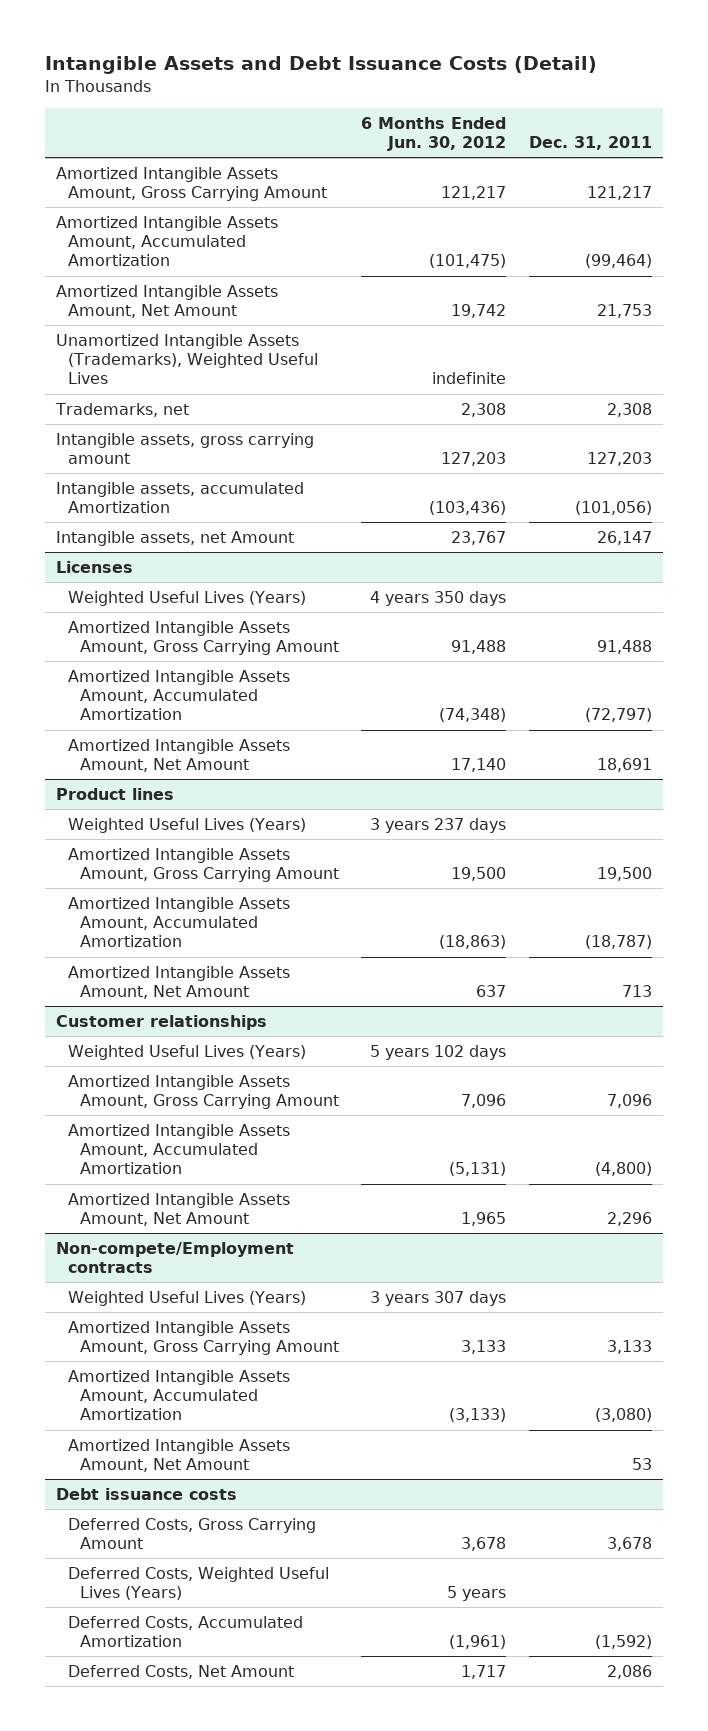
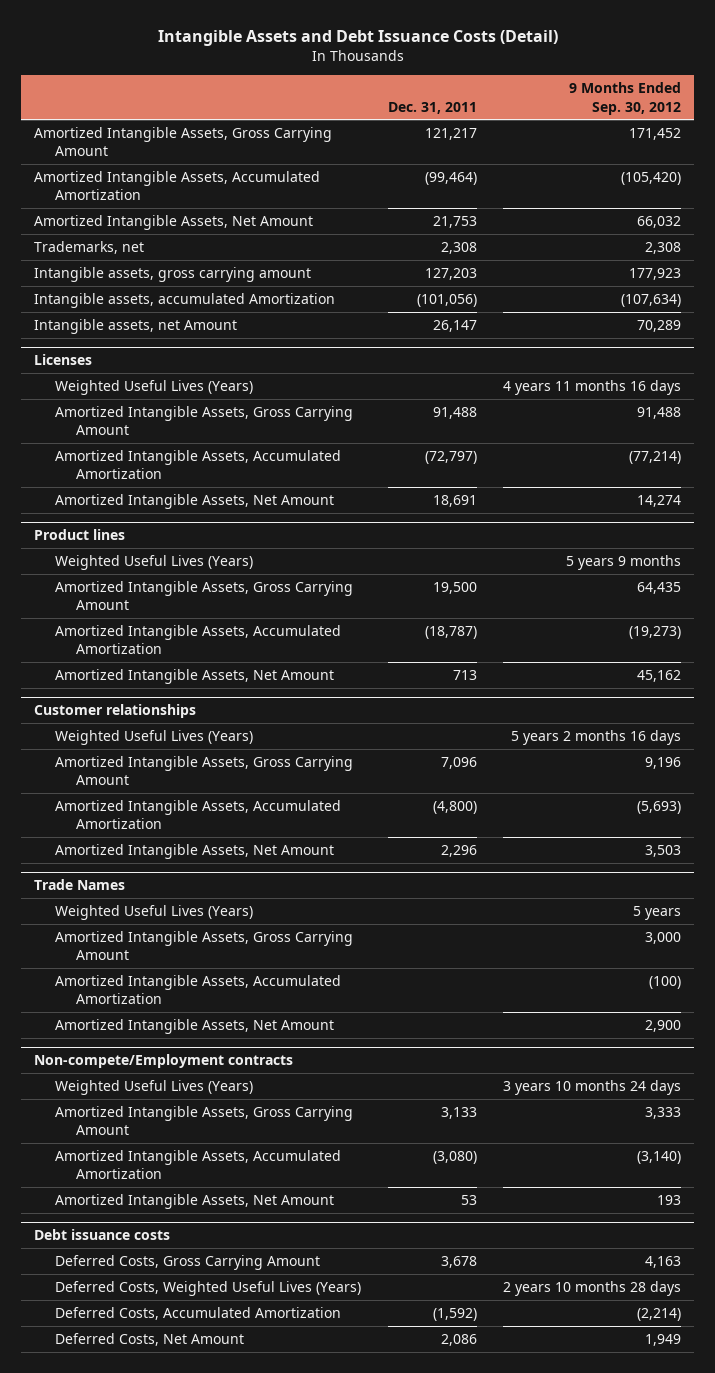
[361,116,507,151] 6 Months Ended Jun. 30, 2012 -> none
none -> [569,82,682,115] 9 Months Ended Sep. 30, 2012
[56,333,318,385] Unamortized Intangible Assets (Trademarks), Weighted Useful Lives -> none
[56,166,327,202] Amortized Intangible Assets Amount, Gross Carrying Amount -> [33,126,332,157] Amortized Intangible Assets, Gross Carrying Amount
[56,215,279,267] Amortized Intangible Assets Amount, Accumulated Amortization -> [33,170,320,201] Amortized Intangible Assets, Accumulated Amortization
[56,284,279,319] Amortized Intangible Assets Amount, Net Amount -> [33,214,313,230] Amortized Intangible Assets, Net Amount
[67,620,339,656] Amortized Intangible Assets Amount, Gross Carrying Amount -> [55,405,354,436] Amortized Intangible Assets, Gross Carrying Amount
[67,669,290,721] Amortized Intangible Assets Amount, Accumulated Amortization -> [55,449,342,480] Amortized Intangible Assets, Accumulated Amortization
[67,738,290,773] Amortized Intangible Assets Amount, Net Amount -> [55,493,335,509] Amortized Intangible Assets, Net Amount
[67,847,339,883] Amortized Intangible Assets Amount, Gross Carrying Amount -> [55,580,354,611] Amortized Intangible Assets, Gross Carrying Amount
[67,896,290,948] Amortized Intangible Assets Amount, Accumulated Amortization -> [55,624,342,655] Amortized Intangible Assets, Accumulated Amortization
[67,965,290,1000] Amortized Intangible Assets Amount, Net Amount -> [55,668,335,684] Amortized Intangible Assets, Net Amount
[67,1074,339,1110] Amortized Intangible Assets Amount, Gross Carrying Amount -> [55,755,354,786] Amortized Intangible Assets, Gross Carrying Amount
[67,1123,290,1175] Amortized Intangible Assets Amount, Accumulated Amortization -> [55,799,342,830] Amortized Intangible Assets, Accumulated Amortization
[67,1192,290,1227] Amortized Intangible Assets Amount, Net Amount -> [55,843,335,859] Amortized Intangible Assets, Net Amount
none -> [33,879,125,891] Trade Names
none -> [55,904,254,920] Weighted Useful Lives (Years)
none -> [55,930,354,961] Amortized Intangible Assets, Gross Carrying Amount
none -> [55,974,342,1005] Amortized Intangible Assets, Accumulated Amortization
none -> [55,1018,335,1034] Amortized Intangible Assets, Net Amount
[67,1320,339,1356] Amortized Intangible Assets Amount, Gross Carrying Amount -> [55,1105,354,1136] Amortized Intangible Assets, Gross Carrying Amount
[67,1369,290,1421] Amortized Intangible Assets Amount, Accumulated Amortization -> [55,1149,342,1180] Amortized Intangible Assets, Accumulated Amortization
[67,1438,290,1473] Amortized Intangible Assets Amount, Net Amount -> [55,1193,335,1209] Amortized Intangible Assets, Net Amount

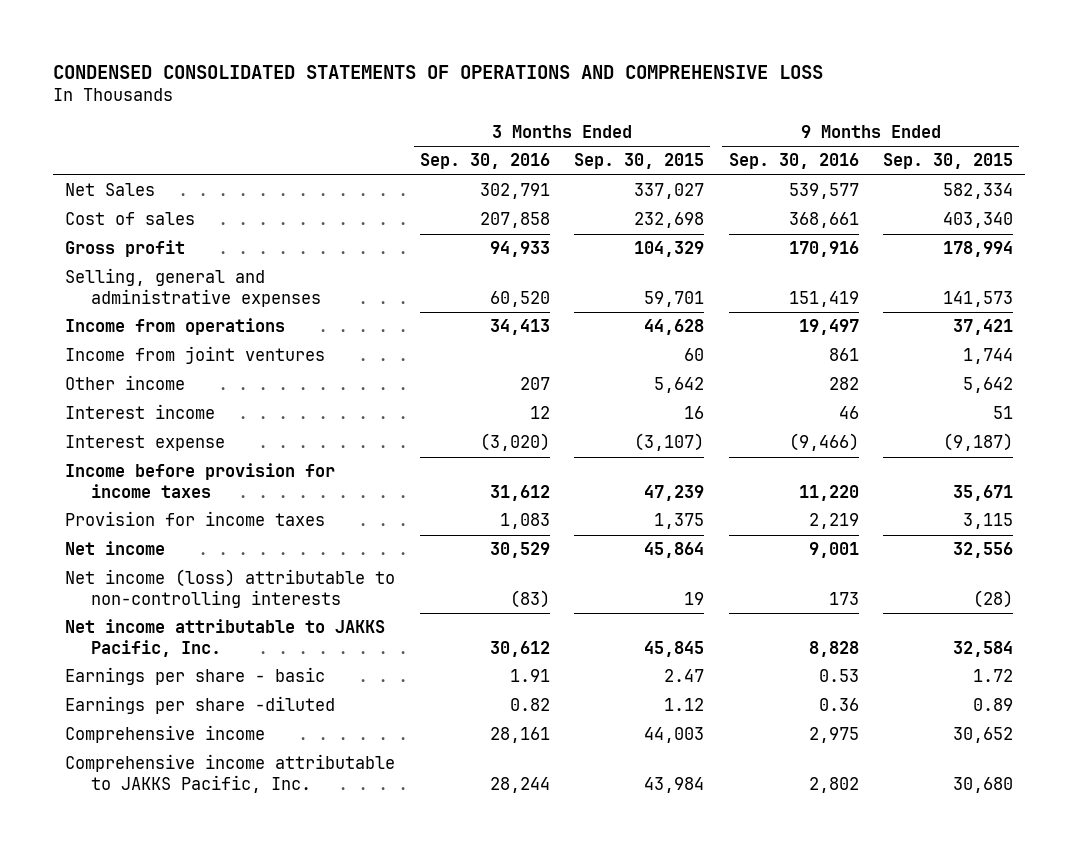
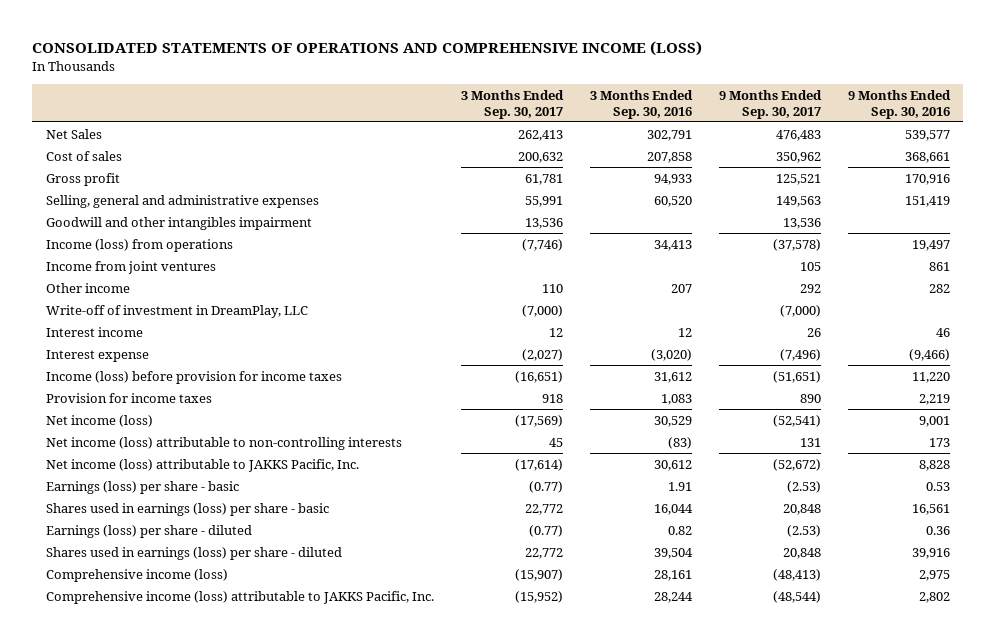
[53,64,824,79] CONDENSED CONSOLIDATED STATEMENTS OF OPERATIONS AND COMPREHENSIVE LOSS -> [32,40,703,56] CONSOLIDATED STATEMENTS OF OPERATIONS AND COMPREHENSIVE INCOME (LOSS)
[574,153,705,170] Sep. 30, 2015 -> none
[882,153,1013,170] Sep. 30, 2015 -> none
none -> [460,89,564,119] 3 Months Ended Sep. 30, 2017
none -> [718,89,822,119] 9 Months Ended Sep. 30, 2017
none -> [45,216,312,230] Goodwill and other intangibles impairment
[65,318,286,336] Income from operations -> [45,238,233,252] Income (loss) from operations
none -> [45,304,308,318] Write-off of investment in DreamPlay, LLC
[65,463,336,498] Income before provision for income taxes -> [45,370,342,384] Income (loss) before provision for income taxes
[65,541,166,556] Net income -> [45,414,153,427] Net income (loss)
[65,619,386,657] Net income attributable to JAKKS Pacific, Inc. -> [45,458,359,472] Net income (loss) attributable to JAKKS Pacific, Inc.
[65,667,326,686] Earnings per share - basic -> [45,480,239,494] Earnings (loss) per share - basic
none -> [45,502,329,516] Shares used in earnings (loss) per share - basic
[65,696,336,715] Earnings per share -diluted -> [45,524,252,538] Earnings (loss) per share - diluted
none -> [45,546,342,560] Shares used in earnings (loss) per share - diluted
[65,725,266,744] Comprehensive income -> [45,568,228,582] Comprehensive income (loss)
[65,754,396,793] Comprehensive income attributable to JAKKS Pacific, Inc. -> [45,590,434,604] Comprehensive income (loss) attributable to JAKKS Pacific, Inc.

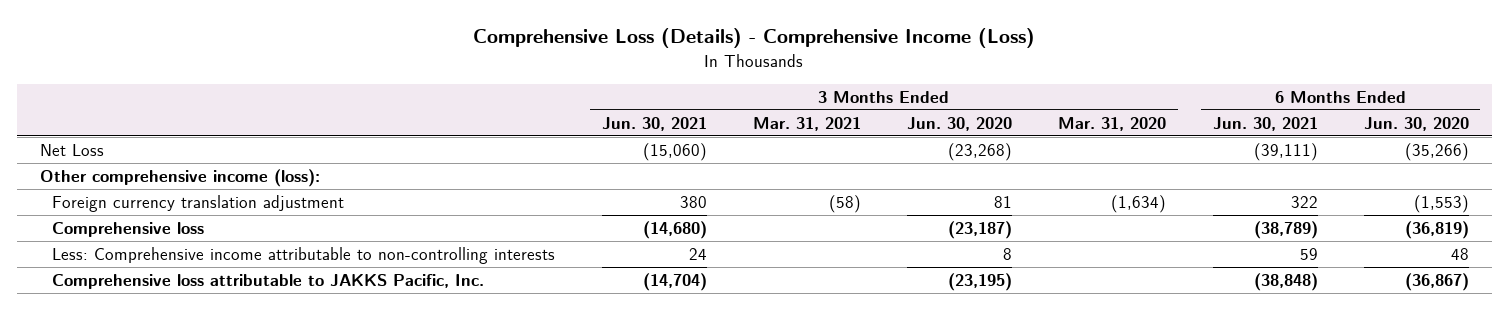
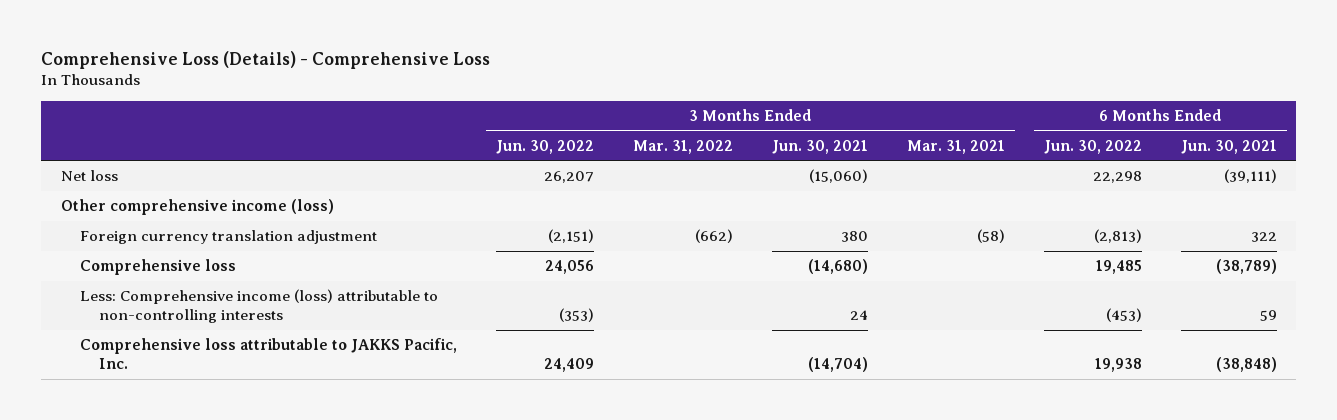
[473,28,1036,49] Comprehensive Loss (Details) - Comprehensive Income (Loss) -> [41,50,491,69] Comprehensive Loss (Details) - Comprehensive Loss
[907,116,1013,131] Jun. 30, 2020 -> none
[1058,116,1167,131] Mar. 31, 2020 -> none
[1363,116,1469,131] Jun. 30, 2020 -> none
none -> [495,139,594,154] Jun. 30, 2022
none -> [632,139,733,154] Mar. 31, 2022
none -> [1043,139,1142,154] Jun. 30, 2022
[39,143,104,156] Net Loss -> [60,170,118,182] Net loss
[39,168,320,187] Other comprehensive income (loss): -> [60,199,334,216] Other comprehensive income (loss)
[52,246,556,264] Less: Comprehensive income attributable to non-controlling interests -> [79,289,438,324] Less: Comprehensive income (loss) attributable to non-controlling interests

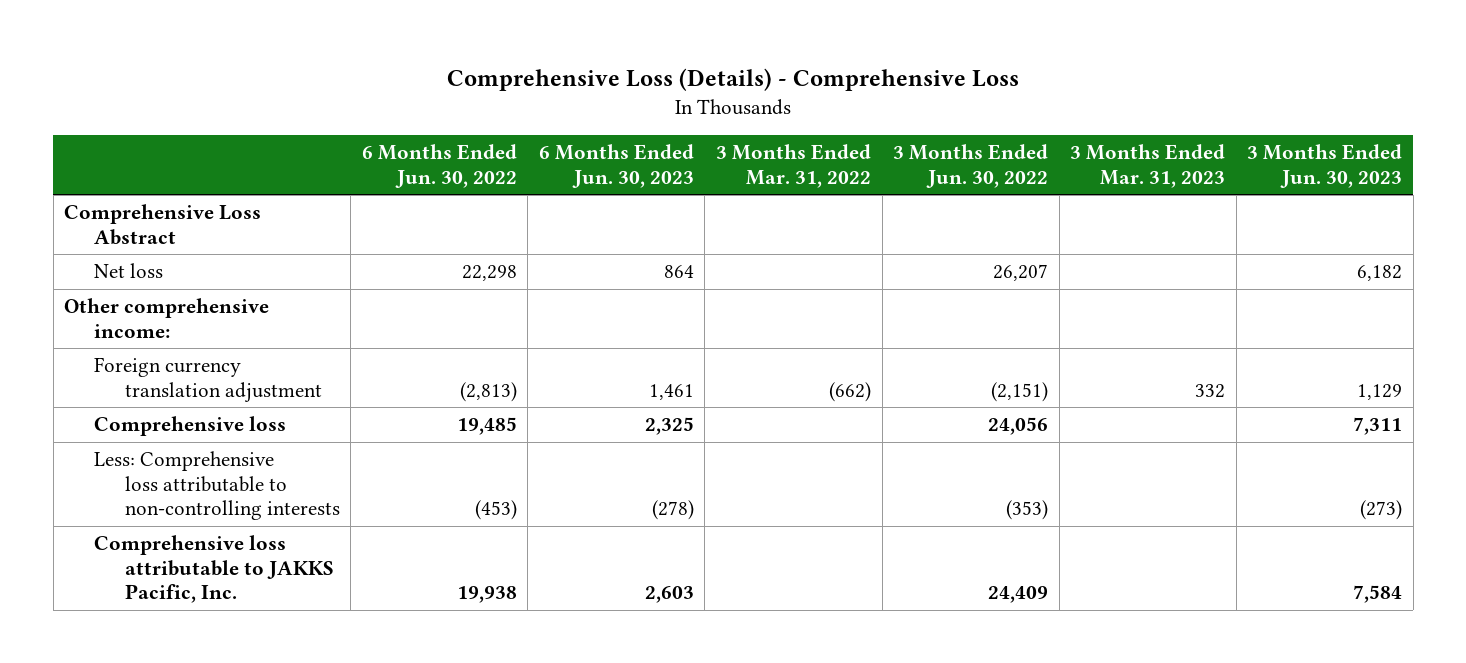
[771,139,868,154] Jun. 30, 2021 -> none
[906,139,1005,154] Mar. 31, 2021 -> none
[1180,139,1277,154] Jun. 30, 2021 -> none
none -> [538,144,694,188] 6 Months Ended Jun. 30, 2023
none -> [1070,144,1226,188] 3 Months Ended Mar. 31, 2023
none -> [1247,144,1403,188] 3 Months Ended Jun. 30, 2023
none -> [64,204,262,245] Comprehensive Loss Abstract
[60,199,334,216] Other comprehensive income (loss) -> [64,298,270,338] Other comprehensive income:
[79,289,438,324] Less: Comprehensive income (loss) attributable to non-controlling interests -> [94,451,340,521] Less: Comprehensive loss attributable to non-controlling interests

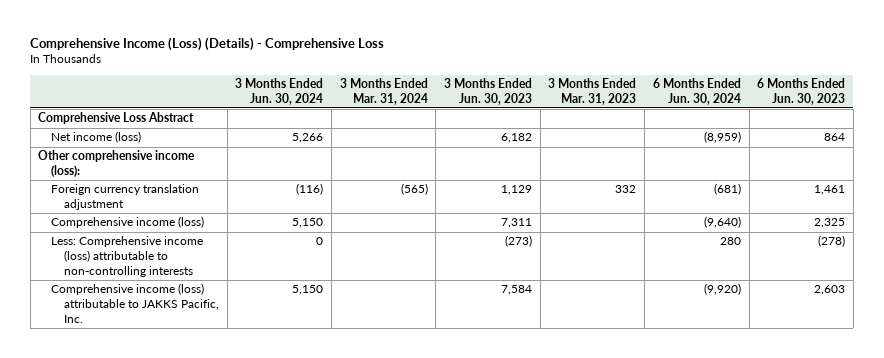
[447,67,1020,91] Comprehensive Loss (Details) - Comprehensive Loss -> [30,36,385,51] Comprehensive Income (Loss) (Details) - Comprehensive Loss
[361,144,517,188] 6 Months Ended Jun. 30, 2022 -> none
[715,144,871,188] 3 Months Ended Mar. 31, 2022 -> none
[893,144,1049,188] 3 Months Ended Jun. 30, 2022 -> none
none -> [235,78,324,105] 3 Months Ended Jun. 30, 2024
none -> [339,78,428,105] 3 Months Ended Mar. 31, 2024
none -> [652,78,741,105] 6 Months Ended Jun. 30, 2024
[94,263,164,279] Net loss -> [51,131,142,144] Net income (loss)
[64,298,270,338] Other comprehensive income: -> [38,150,196,178] Other comprehensive income (loss):
[94,416,287,437] Comprehensive loss -> [51,216,205,229] Comprehensive income (loss)
[94,451,340,521] Less: Comprehensive loss attributable to non-controlling interests -> [51,236,204,277] Less: Comprehensive income (loss) attributable to non-controlling interests
[94,535,334,604] Comprehensive loss attributable to JAKKS Pacific, Inc. -> [51,283,219,323] Comprehensive income (loss) attributable to JAKKS Pacific, Inc.

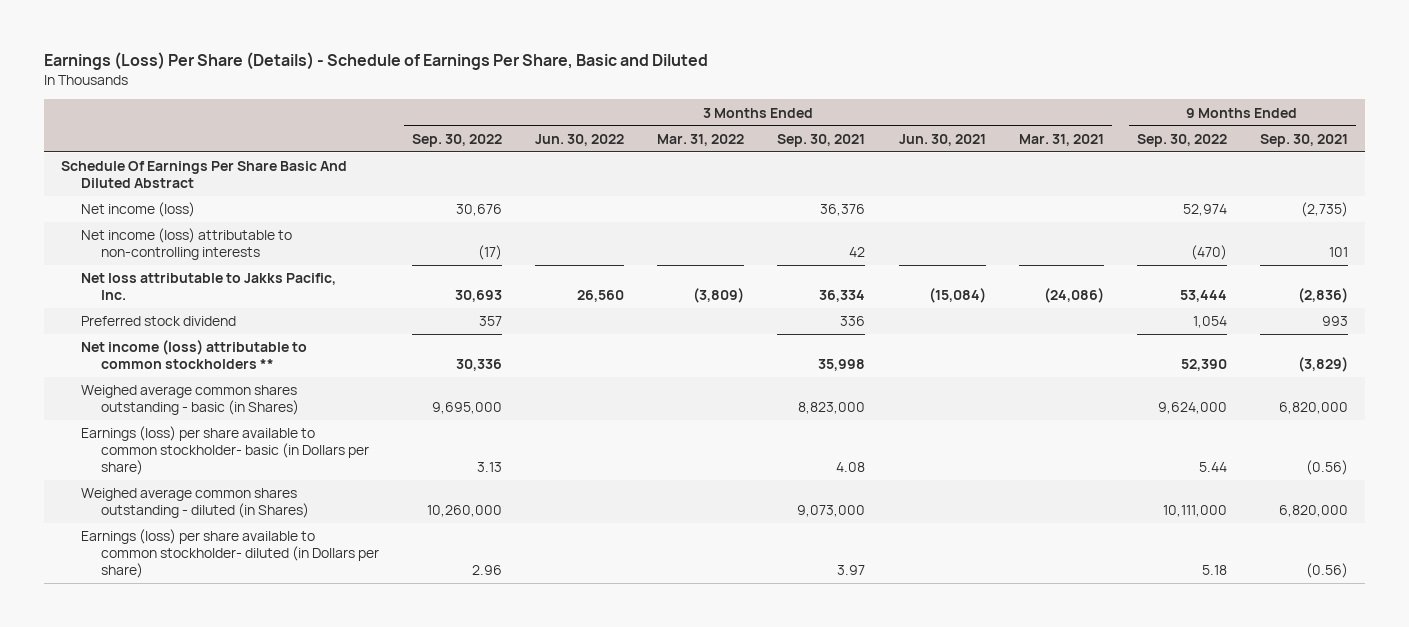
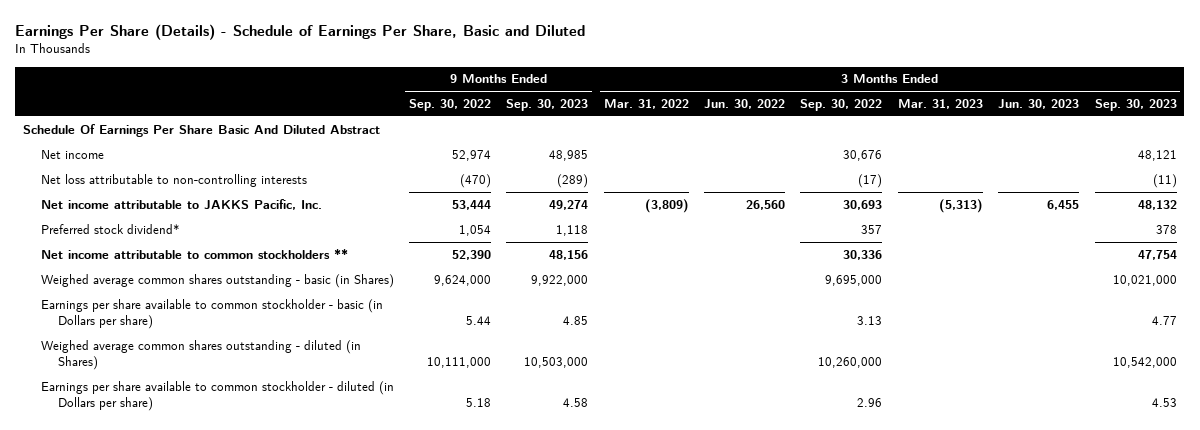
[44,52,709,71] Earnings (Loss) Per Share (Details) - Schedule of Earnings Per Share, Basic and Diluted -> [15,23,586,40] Earnings Per Share (Details) - Schedule of Earnings Per Share, Basic and Diluted
[777,133,866,147] Sep. 30, 2021 -> none
[898,133,986,146] Jun. 30, 2021 -> none
[1018,133,1104,146] Mar. 31, 2021 -> none
[1259,133,1348,147] Sep. 30, 2021 -> none
none -> [506,99,589,112] Sep. 30, 2023
none -> [897,99,983,110] Mar. 31, 2023
none -> [998,99,1080,110] Jun. 30, 2023
none -> [1094,99,1177,112] Sep. 30, 2023
[80,202,195,218] Net income (loss) -> [40,149,104,159] Net income
[80,228,292,261] Net income (loss) attributable to non-controlling interests -> [40,173,307,187] Net loss attributable to non-controlling interests
[80,273,336,301] Net loss attributable to Jakks Pacific, Inc. -> [40,198,322,210] Net income attributable to JAKKS Pacific, Inc.
[80,316,236,327] Preferred stock dividend -> [40,223,180,234] Preferred stock dividend*
[80,340,307,370] Net income (loss) attributable to common stockholders ** -> [40,247,348,259] Net income attributable to common stockholders **
[80,426,369,476] Earnings (loss) per share available to common stockholder- basic (in Dollars per share) -> [40,298,383,329] Earnings per share available to common stockholder - basic (in Dollars per share)
[80,529,379,579] Earnings (loss) per share available to common stockholder- diluted (in Dollars per share) -> [40,380,394,411] Earnings per share available to common stockholder - diluted (in Dollars per share)

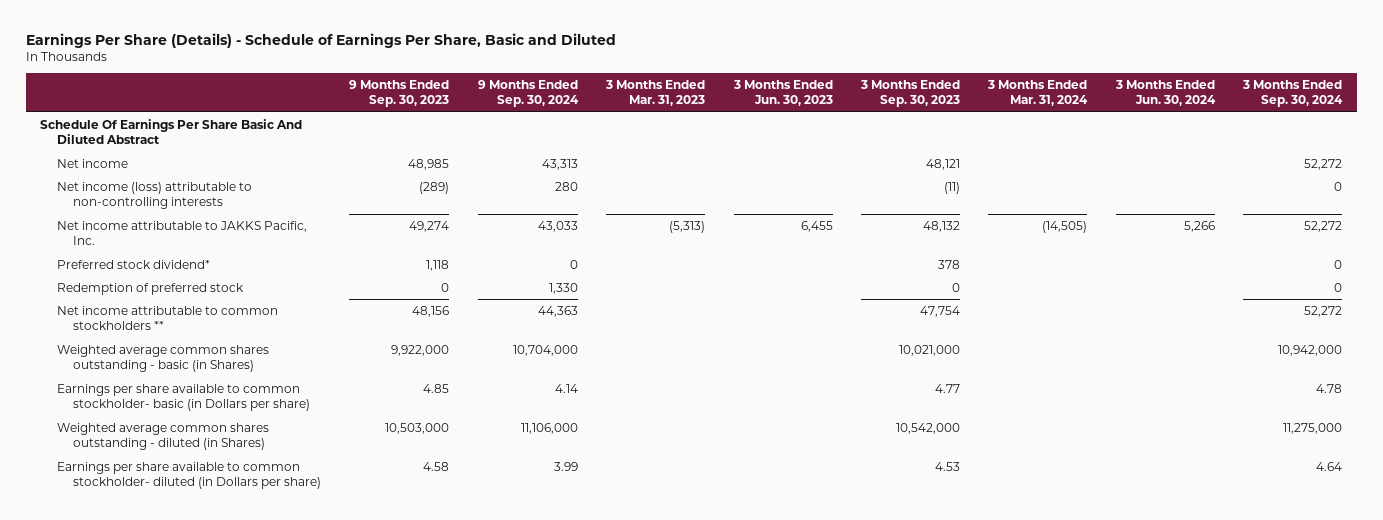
[408,99,491,112] Sep. 30, 2022 -> none
[603,99,689,110] Mar. 31, 2022 -> none
[704,99,786,110] Jun. 30, 2022 -> none
[800,99,883,112] Sep. 30, 2022 -> none
none -> [477,79,579,108] 9 Months Ended Sep. 30, 2024
none -> [987,79,1089,107] 3 Months Ended Mar. 31, 2024
none -> [1114,79,1216,107] 3 Months Ended Jun. 30, 2024
none -> [1242,79,1344,108] 3 Months Ended Sep. 30, 2024
[40,173,307,187] Net loss attributable to non-controlling interests -> [56,181,252,210] Net income (loss) attributable to non-controlling interests
none -> [56,282,244,295] Redemption of preferred stock
[40,273,394,288] Weighed average common shares outstanding - basic (in Shares) -> [56,344,269,373] Weighted average common shares outstanding - basic (in Shares)
[40,298,383,329] Earnings per share available to common stockholder - basic (in Dollars per share) -> [56,383,310,412] Earnings per share available to common stockholder- basic (in Dollars per share)
[40,339,361,370] Weighed average common shares outstanding - diluted (in Shares) -> [56,422,269,451] Weighted average common shares outstanding - diluted (in Shares)
[40,380,394,411] Earnings per share available to common stockholder - diluted (in Dollars per share) -> [56,461,321,490] Earnings per share available to common stockholder- diluted (in Dollars per share)

